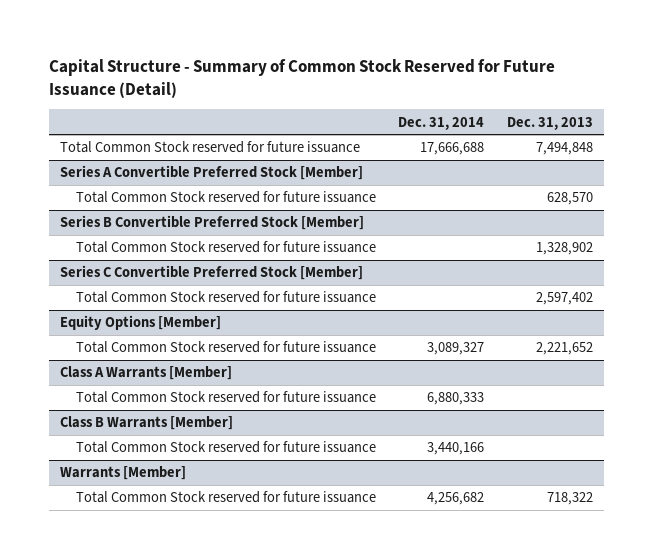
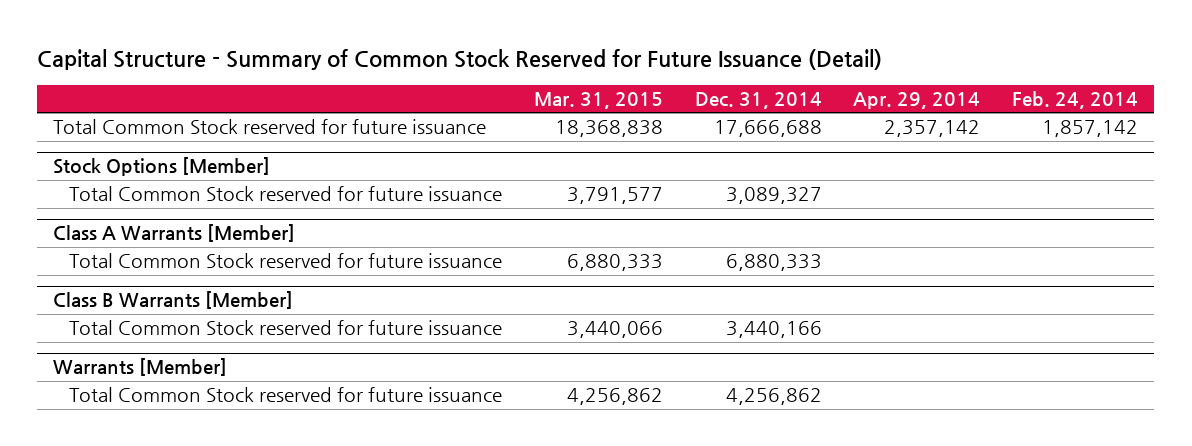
[507,116,594,130] Dec. 31, 2013 -> none
none -> [533,92,663,110] Mar. 31, 2015
none -> [853,92,981,110] Apr. 29, 2014
none -> [1012,91,1139,110] Feb. 24, 2014
[60,165,364,181] Series A Convertible Preferred Stock [Member] -> none
[75,191,376,204] Total Common Stock reserved for future issuance -> none
[60,215,365,231] Series B Convertible Preferred Stock [Member] -> none
[75,241,376,254] Total Common Stock reserved for future issuance -> none
[60,265,364,281] Series C Convertible Preferred Stock [Member] -> none
[75,291,376,304] Total Common Stock reserved for future issuance -> none
[60,315,222,331] Equity Options [Member] -> [53,157,271,177] Stock Options [Member]
[427,492,485,506] 4,256,682 -> [725,388,822,406] 4,256,862

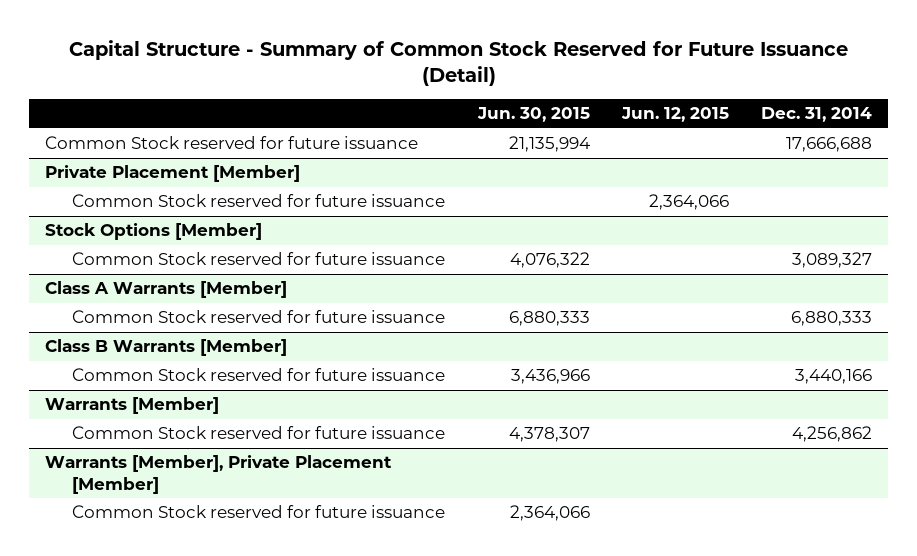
[533,92,663,110] Mar. 31, 2015 -> none
[853,92,981,110] Apr. 29, 2014 -> none
[1012,91,1139,110] Feb. 24, 2014 -> none
none -> [476,107,590,123] Jun. 30, 2015
none -> [620,107,729,123] Jun. 12, 2015
[53,119,487,135] Total Common Stock reserved for future issuance -> [45,136,419,150] Common Stock reserved for future issuance
none -> [45,165,301,183] Private Placement [Member]
none -> [72,194,446,208] Common Stock reserved for future issuance
[69,186,503,202] Total Common Stock reserved for future issuance -> [72,252,446,266] Common Stock reserved for future issuance
[69,253,503,269] Total Common Stock reserved for future issuance -> [72,310,446,324] Common Stock reserved for future issuance
[69,320,503,336] Total Common Stock reserved for future issuance -> [72,368,446,382] Common Stock reserved for future issuance
[69,387,503,403] Total Common Stock reserved for future issuance -> [72,426,446,440] Common Stock reserved for future issuance
none -> [45,455,393,494] Warrants [Member], Private Placement [Member]
none -> [72,505,446,519] Common Stock reserved for future issuance

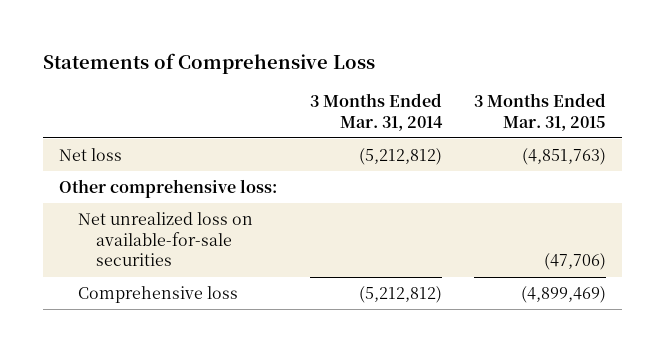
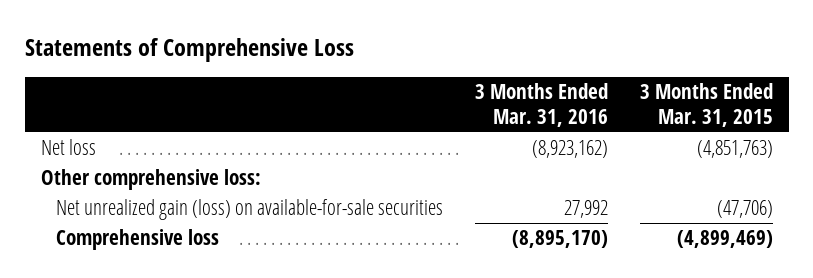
[309,92,443,131] 3 Months Ended Mar. 31, 2014 -> none
none -> [475,82,609,127] 3 Months Ended Mar. 31, 2016
[77,212,253,267] Net unrealized loss on available-for-sale securities -> [56,199,444,221] Net unrealized gain (loss) on available-for-sale securities

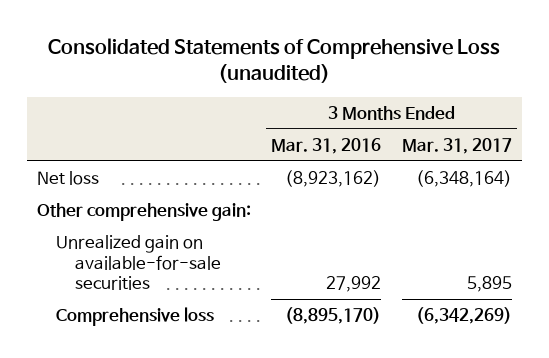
[24,38,354,63] Statements of Comprehensive Loss -> [48,37,501,84] Consolidated Statements of Comprehensive Loss (unaudited)
[639,82,773,127] 3 Months Ended Mar. 31, 2015 -> none
none -> [401,137,512,154] Mar. 31, 2017
[40,169,261,191] Other comprehensive loss: -> [37,203,252,222] Other comprehensive gain:
[56,199,444,221] Net unrealized gain (loss) on available-for-sale securities -> [56,235,222,291] Unrealized gain on available-for-sale securities

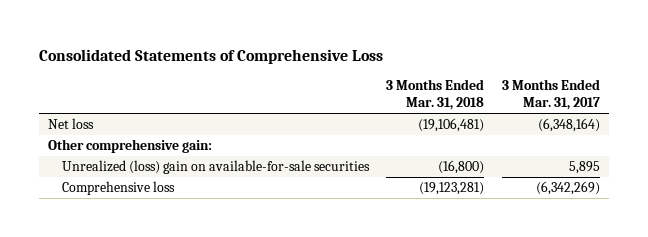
[48,37,501,84] Consolidated Statements of Comprehensive Loss (unaudited) -> [39,48,384,64] Consolidated Statements of Comprehensive Loss
[271,137,382,154] Mar. 31, 2016 -> none
none -> [386,78,485,111] 3 Months Ended Mar. 31, 2018
[56,235,222,291] Unrealized gain on available-for-sale securities -> [61,160,370,175] Unrealized (loss) gain on available-for-sale securities

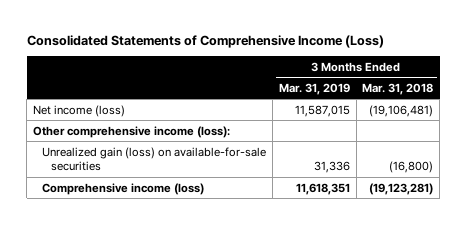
[39,48,384,64] Consolidated Statements of Comprehensive Loss -> [26,34,384,48] Consolidated Statements of Comprehensive Income (Loss)
[502,78,601,111] 3 Months Ended Mar. 31, 2017 -> none
none -> [278,82,350,95] Mar. 31, 2019
[48,118,95,130] Net loss -> [33,104,126,117] Net income (loss)
[48,139,213,154] Other comprehensive gain: -> [33,125,231,138] Other comprehensive income (loss):
[61,160,370,175] Unrealized (loss) gain on available-for-sale securities -> [42,146,267,172] Unrealized gain (loss) on available-for-sale securities
[61,181,175,196] Comprehensive loss -> [42,182,205,195] Comprehensive income (loss)

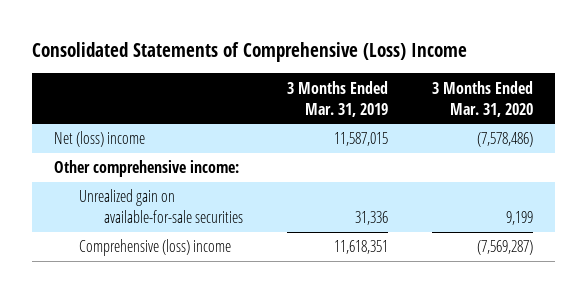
[26,34,384,48] Consolidated Statements of Comprehensive Income (Loss) -> [32,42,468,63] Consolidated Statements of Comprehensive (Loss) Income
[362,82,434,95] Mar. 31, 2018 -> none
none -> [431,80,533,117] 3 Months Ended Mar. 31, 2020
[33,104,126,117] Net income (loss) -> [54,131,146,148] Net (loss) income
[33,125,231,138] Other comprehensive income (loss): -> [54,160,240,178] Other comprehensive income:
[42,146,267,172] Unrealized gain (loss) on available-for-sale securities -> [78,189,243,224] Unrealized gain on available-for-sale securities
[42,182,205,195] Comprehensive income (loss) -> [78,239,231,257] Comprehensive (loss) income

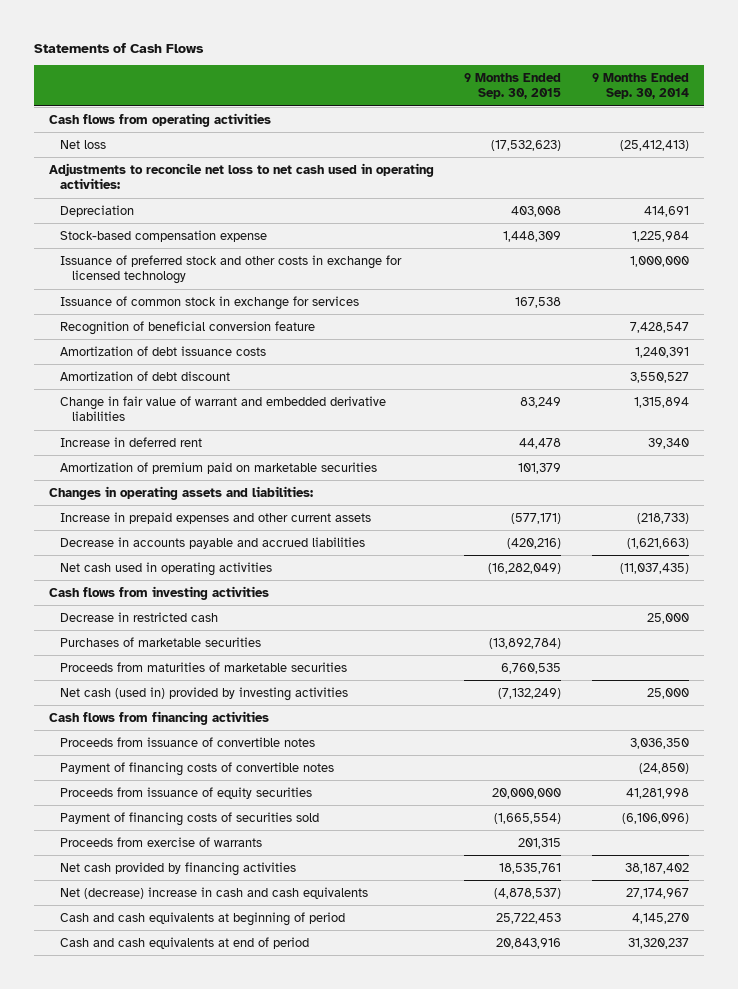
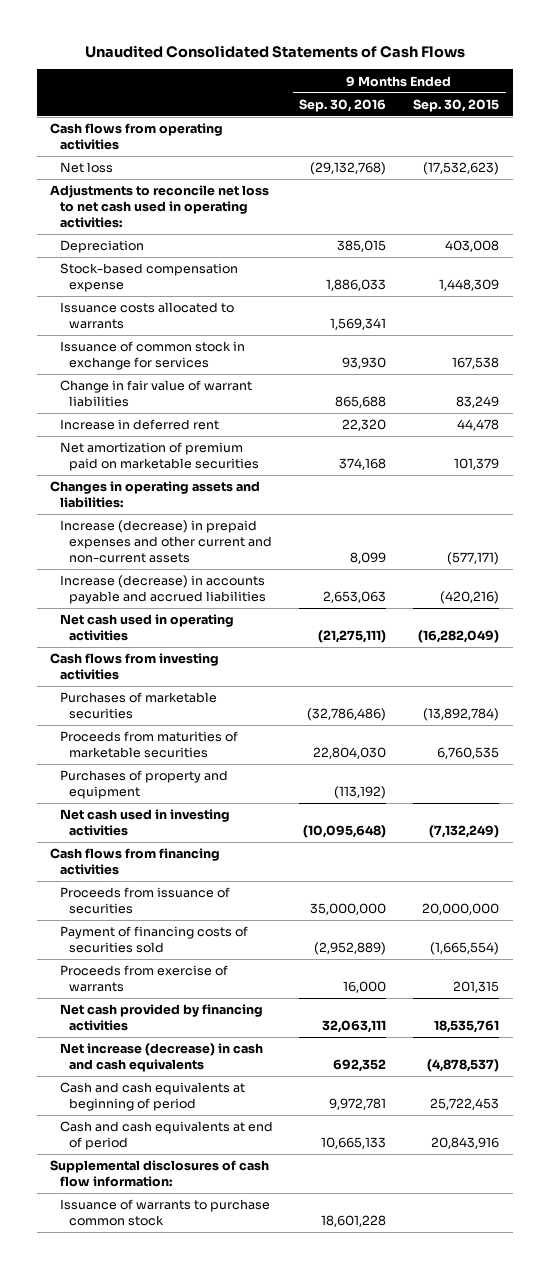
[33,42,204,53] Statements of Cash Flows -> [84,44,465,58] Unaudited Consolidated Statements of Cash Flows
[591,72,689,100] 9 Months Ended Sep. 30, 2014 -> none
none -> [299,98,387,112] Sep. 30, 2016
[60,254,403,285] Issuance of preferred stock and other costs in exchange for licensed technology -> none
none -> [59,302,234,330] Issuance costs allocated to warrants
[60,320,316,335] Recognition of beneficial conversion feature -> none
[60,345,267,356] Amortization of debt issuance costs -> none
[60,370,231,381] Amortization of debt discount -> none
[60,395,387,422] Change in fair value of warrant and embedded derivative liabilities -> [59,380,252,408] Change in fair value of warrant liabilities
[60,461,378,474] Amortization of premium paid on marketable securities -> [59,442,259,472] Net amortization of premium paid on marketable securities
[60,511,372,524] Increase in prepaid expenses and other current assets -> [59,520,272,564] Increase (decrease) in prepaid expenses and other current and non-current assets
[60,536,366,549] Decrease in accounts payable and accrued liabilities -> [59,575,266,605] Increase (decrease) in accounts payable and accrued liabilities
[60,611,219,622] Decrease in restricted cash -> none
none -> [59,770,228,800] Purchases of property and equipment
[60,686,349,701] Net cash (used in) provided by investing activities -> [59,809,230,837] Net cash used in investing activities
[60,736,316,747] Proceeds from issuance of convertible notes -> none
[60,761,335,776] Payment of financing costs of convertible notes -> none
[60,786,313,799] Proceeds from issuance of equity securities -> [59,887,230,915] Proceeds from issuance of securities
[60,886,369,899] Net (decrease) increase in cash and cash equivalents -> [59,1043,263,1073] Net increase (decrease) in cash and cash equivalents
none -> [50,1160,270,1188] Supplemental disclosures of cash flow information:
none -> [59,1199,270,1227] Issuance of warrants to purchase common stock

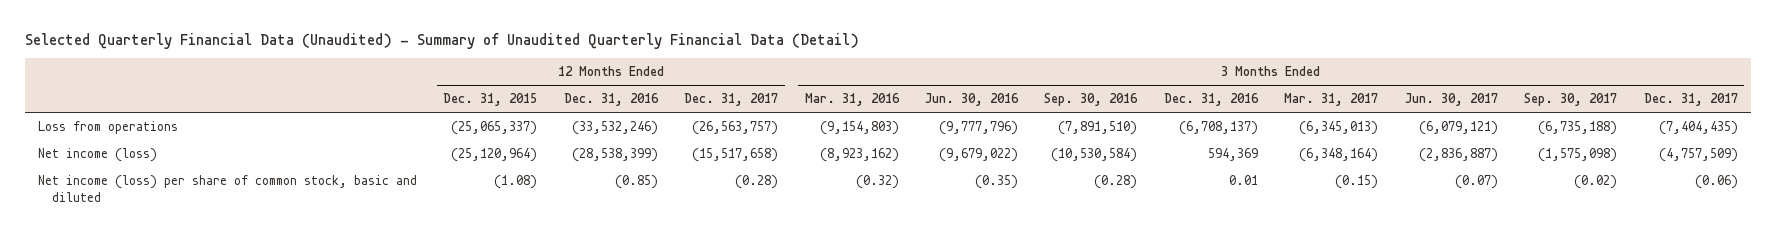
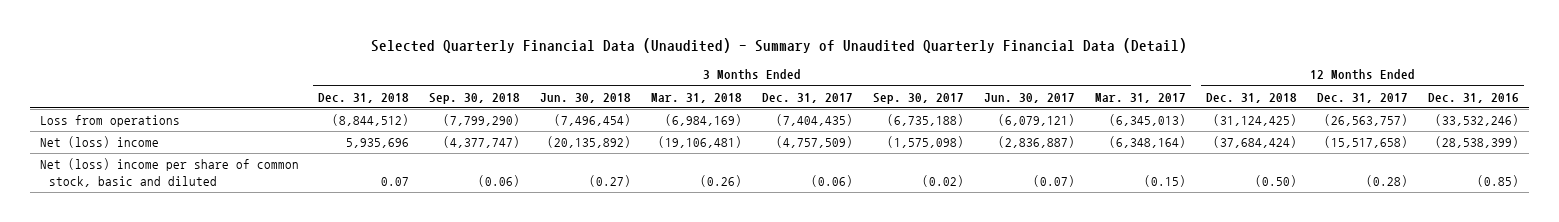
[443,93,538,107] Dec. 31, 2015 -> none
[804,93,900,107] Mar. 31, 2016 -> none
[925,93,1020,107] Jun. 30, 2016 -> none
[1044,93,1139,107] Sep. 30, 2016 -> none
[1163,93,1259,107] Dec. 31, 2016 -> none
none -> [318,92,410,103] Dec. 31, 2018
none -> [429,92,521,104] Sep. 30, 2018
none -> [540,92,632,103] Jun. 30, 2018
none -> [651,92,743,103] Mar. 31, 2018
none -> [1206,92,1298,103] Dec. 31, 2018
[37,148,157,163] Net income (loss) -> [39,136,159,149] Net (loss) income
[37,175,417,203] Net income (loss) per share of common stock, basic and diluted -> [39,158,299,188] Net (loss) income per share of common stock, basic and diluted

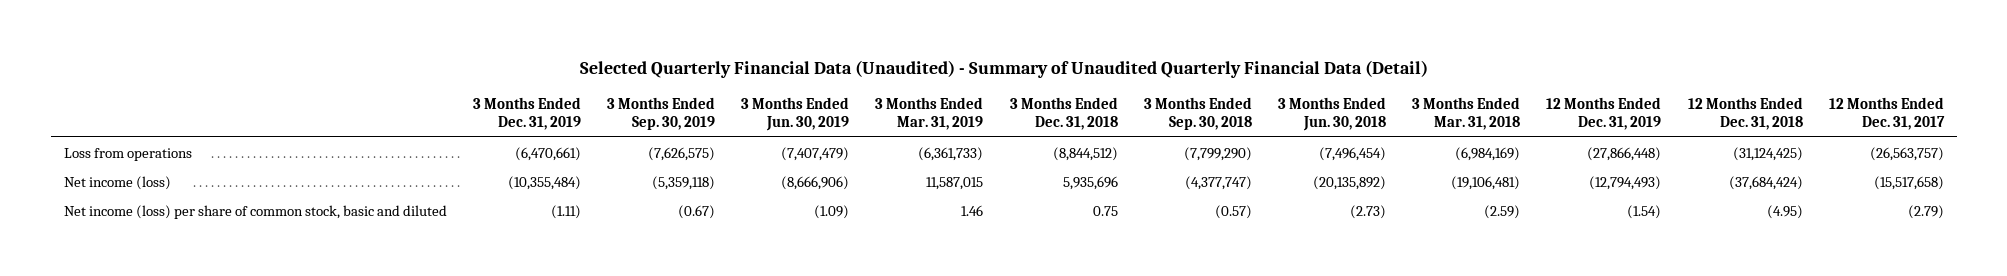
[762,92,854,103] Dec. 31, 2017 -> none
[873,92,965,104] Sep. 30, 2017 -> none
[984,92,1076,103] Jun. 30, 2017 -> none
[1095,92,1187,103] Mar. 31, 2017 -> none
[1428,92,1520,103] Dec. 31, 2016 -> none
none -> [472,96,581,131] 3 Months Ended Dec. 31, 2019
none -> [607,96,716,131] 3 Months Ended Sep. 30, 2019
none -> [741,96,850,132] 3 Months Ended Jun. 30, 2019
none -> [875,96,984,131] 3 Months Ended Mar. 31, 2019
none -> [1546,96,1662,131] 12 Months Ended Dec. 31, 2019
[39,136,159,149] Net (loss) income -> [63,175,171,190] Net income (loss)
[39,158,299,188] Net (loss) income per share of common stock, basic and diluted -> [63,204,447,219] Net income (loss) per share of common stock, basic and diluted
[381,177,410,187] 0.07 -> [1092,205,1118,216] 0.75
[478,175,521,188] (0.06) -> [1214,204,1252,219] (0.57)
[589,175,632,188] (0.27) -> [1349,204,1386,219] (2.73)
[700,175,743,188] (0.26) -> [1484,204,1521,219] (2.59)
[1255,175,1298,188] (0.50) -> [1766,204,1803,219] (4.95)
[1366,175,1409,188] (0.28) -> [1907,204,1944,219] (2.79)

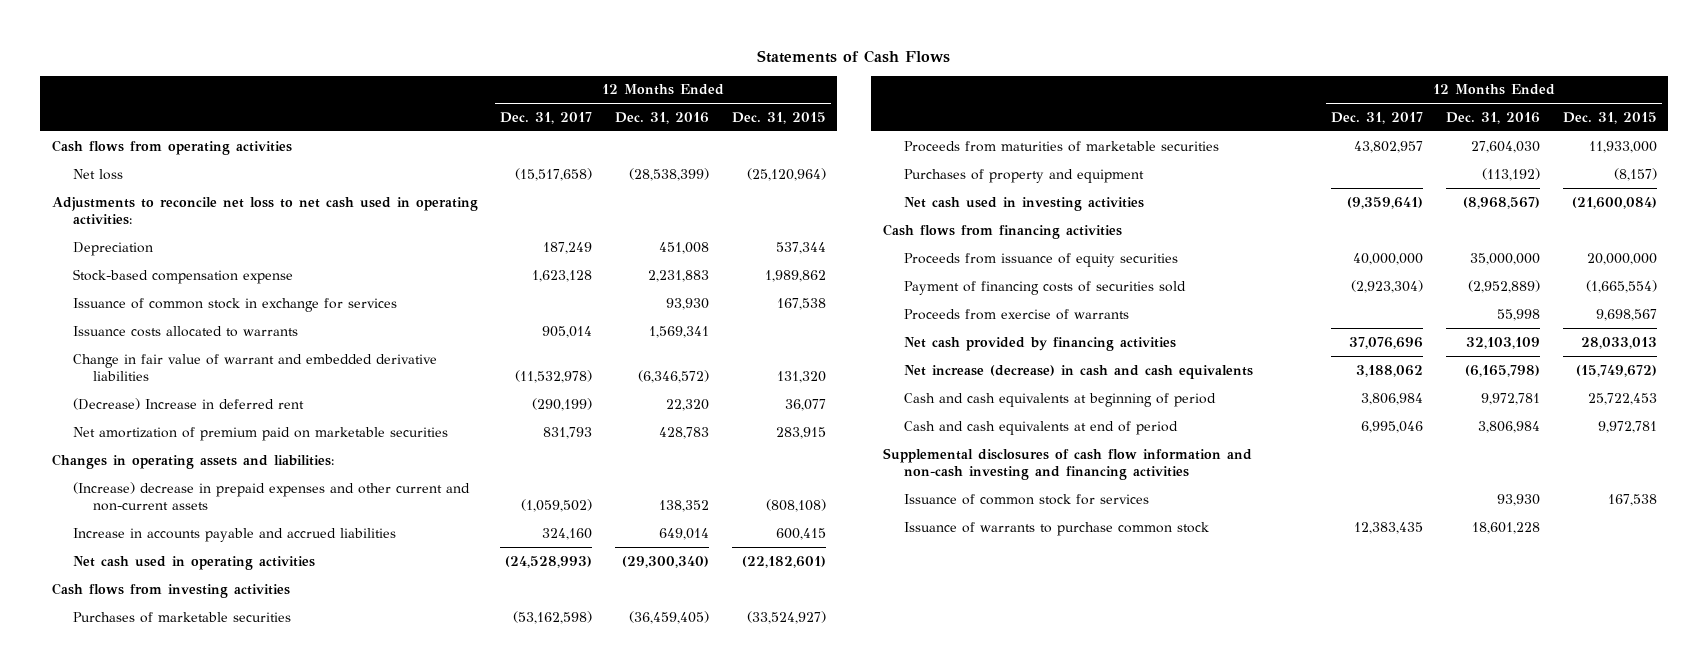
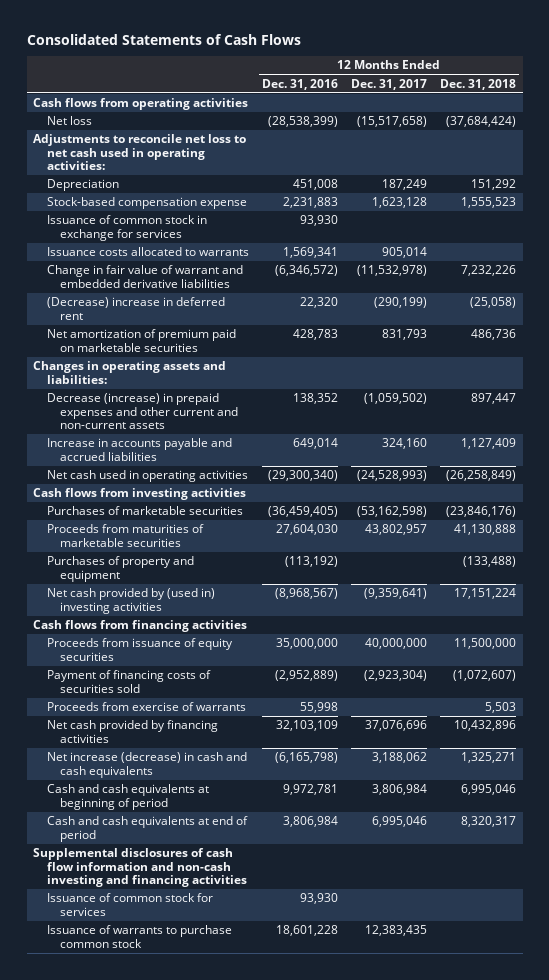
[757,49,951,63] Statements of Cash Flows -> [26,33,301,45] Consolidated Statements of Cash Flows
[731,111,826,124] Dec. 31, 2015 -> none
none -> [439,78,516,90] Dec. 31, 2018
[72,397,304,410] (Decrease) Increase in deferred rent -> [46,297,225,320] (Decrease) increase in deferred rent
[72,481,470,512] (Increase) decrease in prepaid expenses and other current and non-current assets -> [46,393,239,430] Decrease (increase) in prepaid expenses and other current and non-current assets
[903,196,1144,211] Net cash used in investing activities -> [46,588,215,614] Net cash provided by (used in) investing activities

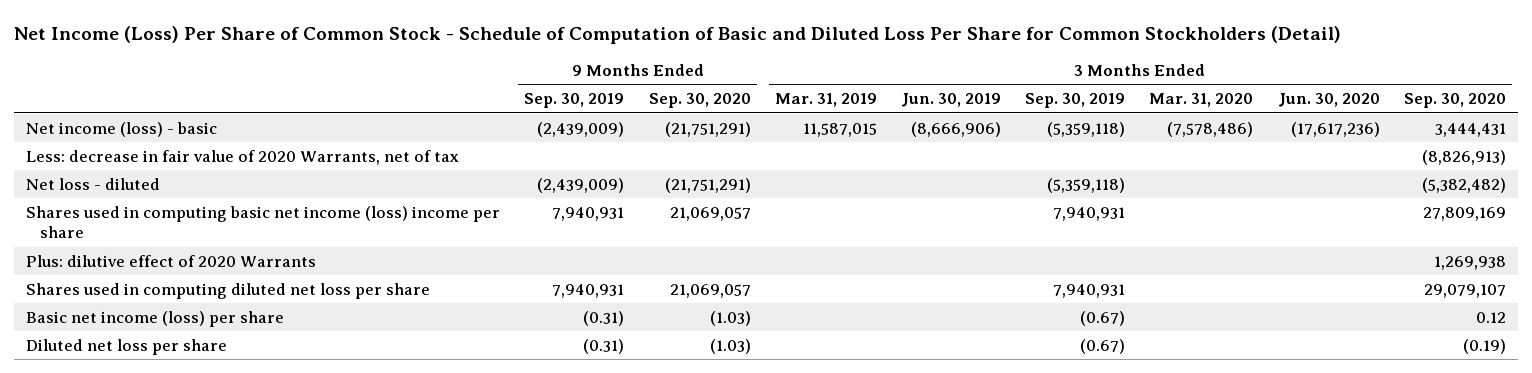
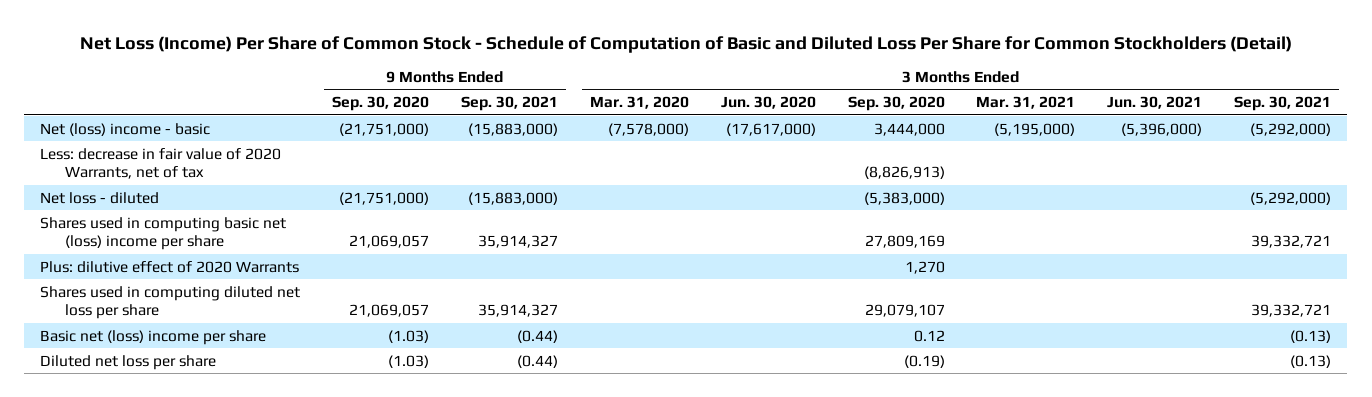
[14,25,1342,44] Net Income (Loss) Per Share of Common Stock - Schedule of Computation of Basic and Diluted Loss Per Share for Common Stockholders (Detail) -> [79,35,1292,53] Net Loss (Income) Per Share of Common Stock - Schedule of Computation of Basic and Diluted Loss Per Share for Common Stockholders (Detail)
[524,93,625,109] Sep. 30, 2019 -> none
[774,93,877,108] Mar. 31, 2019 -> none
[900,93,1001,108] Jun. 30, 2019 -> none
[1025,93,1126,109] Sep. 30, 2019 -> none
none -> [461,96,559,112] Sep. 30, 2021
none -> [976,96,1076,110] Mar. 31, 2021
none -> [1107,96,1203,110] Jun. 30, 2021
none -> [1234,96,1332,112] Sep. 30, 2021
[26,121,218,137] Net income (loss) - basic -> [40,122,211,136] Net (loss) income - basic
[664,121,751,137] (21,751,291) -> [339,122,430,136] (21,751,000)
[1167,121,1254,137] (7,578,486) -> [607,122,689,136] (7,578,000)
[1290,121,1380,137] (17,617,236) -> [725,122,816,136] (17,617,000)
[1434,122,1506,137] 3,444,431 -> [873,122,945,136] 3,444,000
[664,177,751,193] (21,751,291) -> [339,191,430,205] (21,751,000)
[1421,177,1506,193] (5,382,482) -> [863,191,945,205] (5,383,000)
[26,205,501,239] Shares used in computing basic net income (loss) income per share -> [40,216,287,250] Shares used in computing basic net (loss) income per share
[1433,255,1506,270] 1,269,938 -> [904,260,945,274] 1,270
[26,310,285,327] Basic net income (loss) per share -> [40,329,267,345] Basic net (loss) income per share

